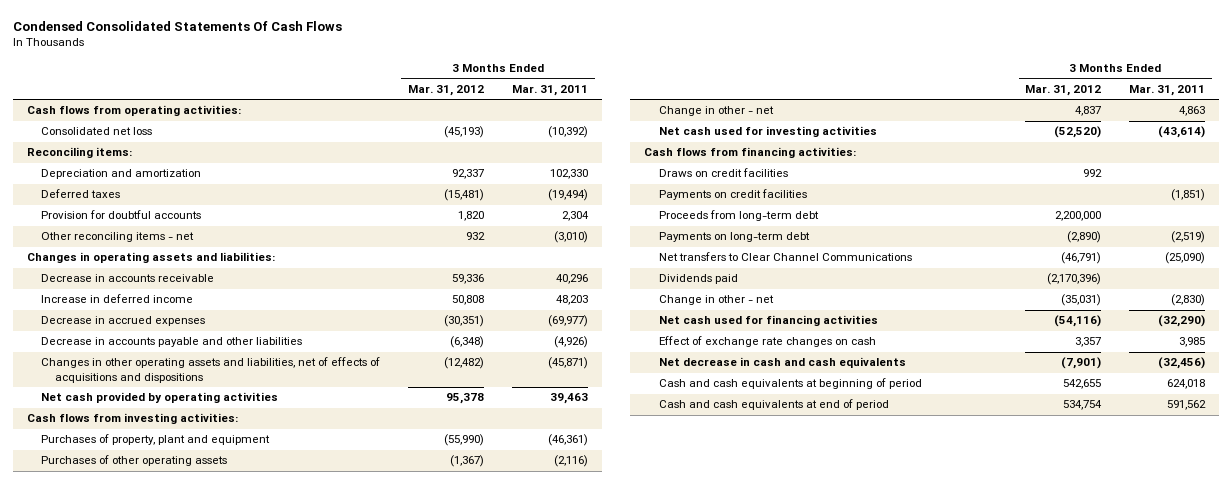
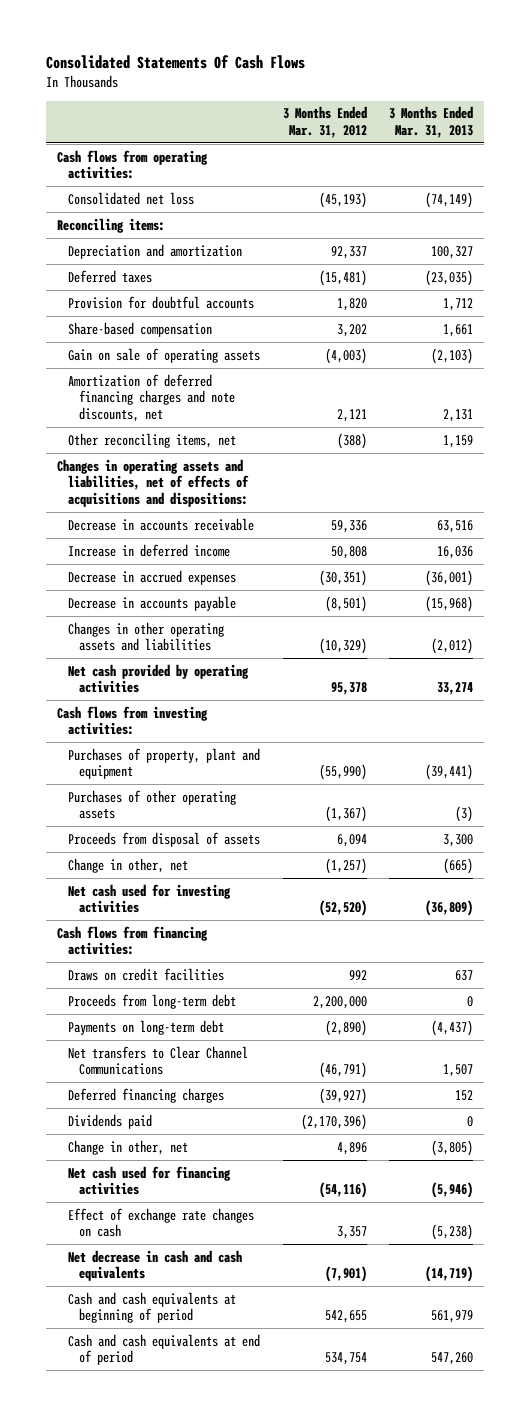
[12,20,342,31] Condensed Consolidated Statements Of Cash Flows -> [46,54,306,69] Consolidated Statements Of Cash Flows
[511,84,588,96] Mar. 31, 2011 -> none
none -> [389,106,474,139] 3 Months Ended Mar. 31, 2013
none -> [68,321,213,337] Share-based compensation
none -> [68,347,261,363] Gain on sale of operating assets
none -> [68,373,235,423] Amortization of deferred financing charges and note discounts, net
[41,232,195,243] Other reconciling items - net -> [68,432,237,448] Other reconciling items, net
[465,232,485,241] 932 -> [336,432,367,449] (388)
[26,252,275,264] Changes in operating assets and liabilities: -> [57,458,250,508] Changes in operating assets and liabilities, net of effects of acquisitions and dispositions:
[41,337,303,348] Decrease in accounts payable and other liabilities -> [68,595,237,611] Decrease in accounts payable
[449,336,484,349] (6,348) -> [324,595,367,612] (8,501)
[41,357,381,383] Changes in other operating assets and liabilities, net of effects of acquisitions and dispositions -> [68,621,225,652] Changes in other operating assets and liabilities
[443,357,484,370] (12,482) -> [318,638,367,655] (10,329)
none -> [68,831,261,847] Proceeds from disposal of assets
[658,106,774,117] Change in other - net -> [68,857,189,873] Change in other, net
[1075,106,1102,117] 4,837 -> [324,857,367,874] (1,257)
[658,189,807,201] Payments on credit facilities -> none
none -> [68,1087,225,1103] Deferred financing charges
[658,295,774,306] Change in other - net -> [68,1139,189,1155] Change in other, net
[1061,294,1102,307] (35,031) -> [336,1141,367,1155] 4,896

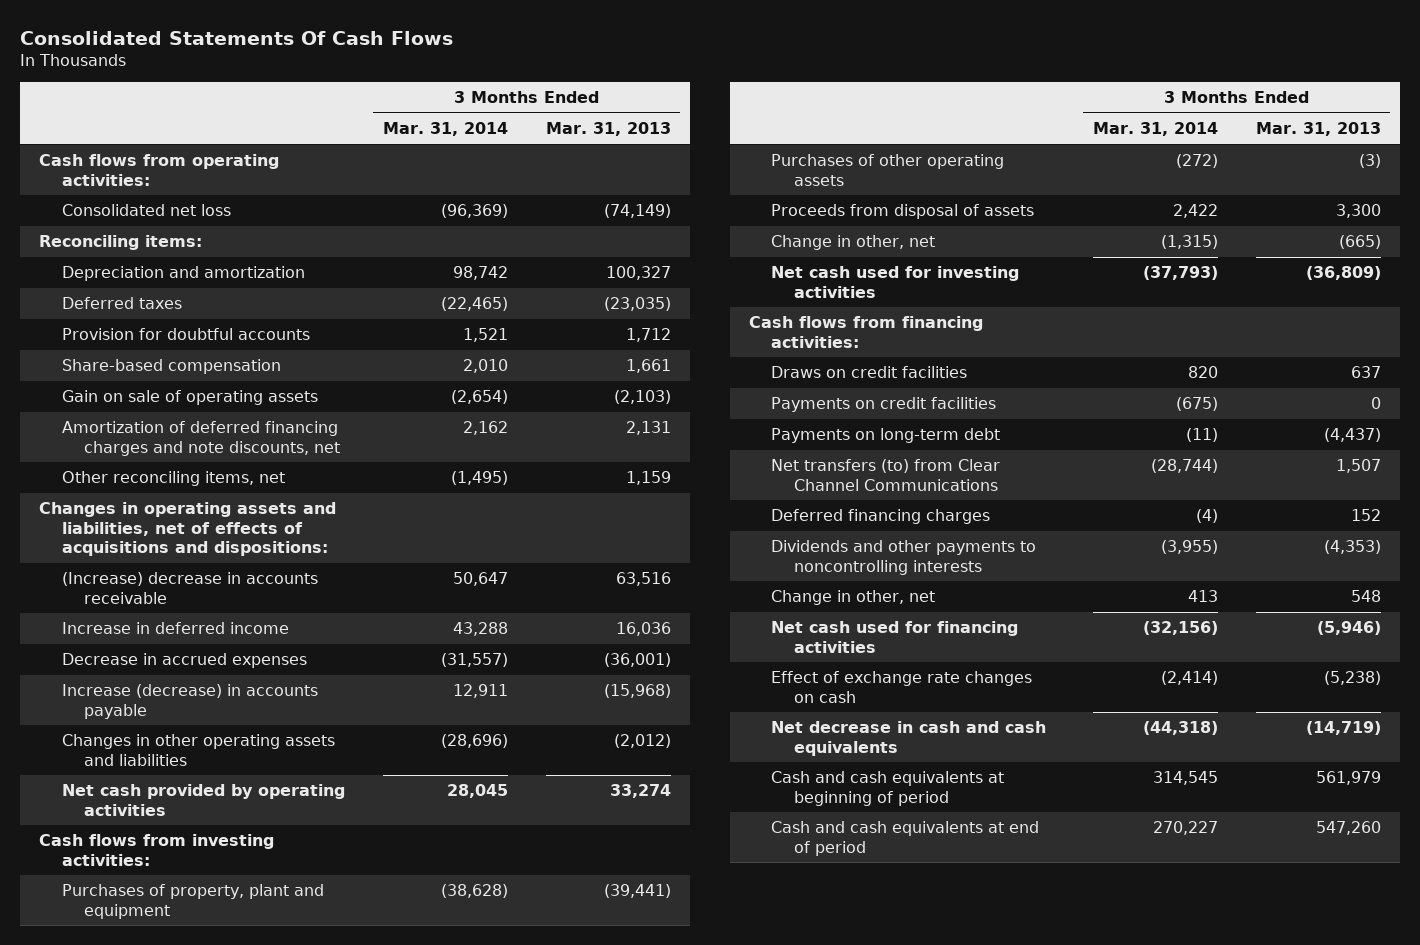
[282,106,367,139] 3 Months Ended Mar. 31, 2012 -> none
none -> [382,122,508,137] Mar. 31, 2014
[68,517,255,531] Decrease in accounts receivable -> [61,572,318,604] (Increase) decrease in accounts receivable
[68,595,237,611] Decrease in accounts payable -> [61,684,318,719] Increase (decrease) in accounts payable
[68,993,237,1009] Proceeds from long-term debt -> none
none -> [771,397,997,413] Payments on credit facilities
[68,1045,249,1076] Net transfers to Clear Channel Communications -> [771,459,1001,491] Net transfers (to) from Clear Channel Communications
[68,1113,153,1129] Dividends paid -> none
none -> [771,540,1037,575] Dividends and other payments to noncontrolling interests
[431,1139,474,1156] (3,805) -> [1350,590,1381,603] 548

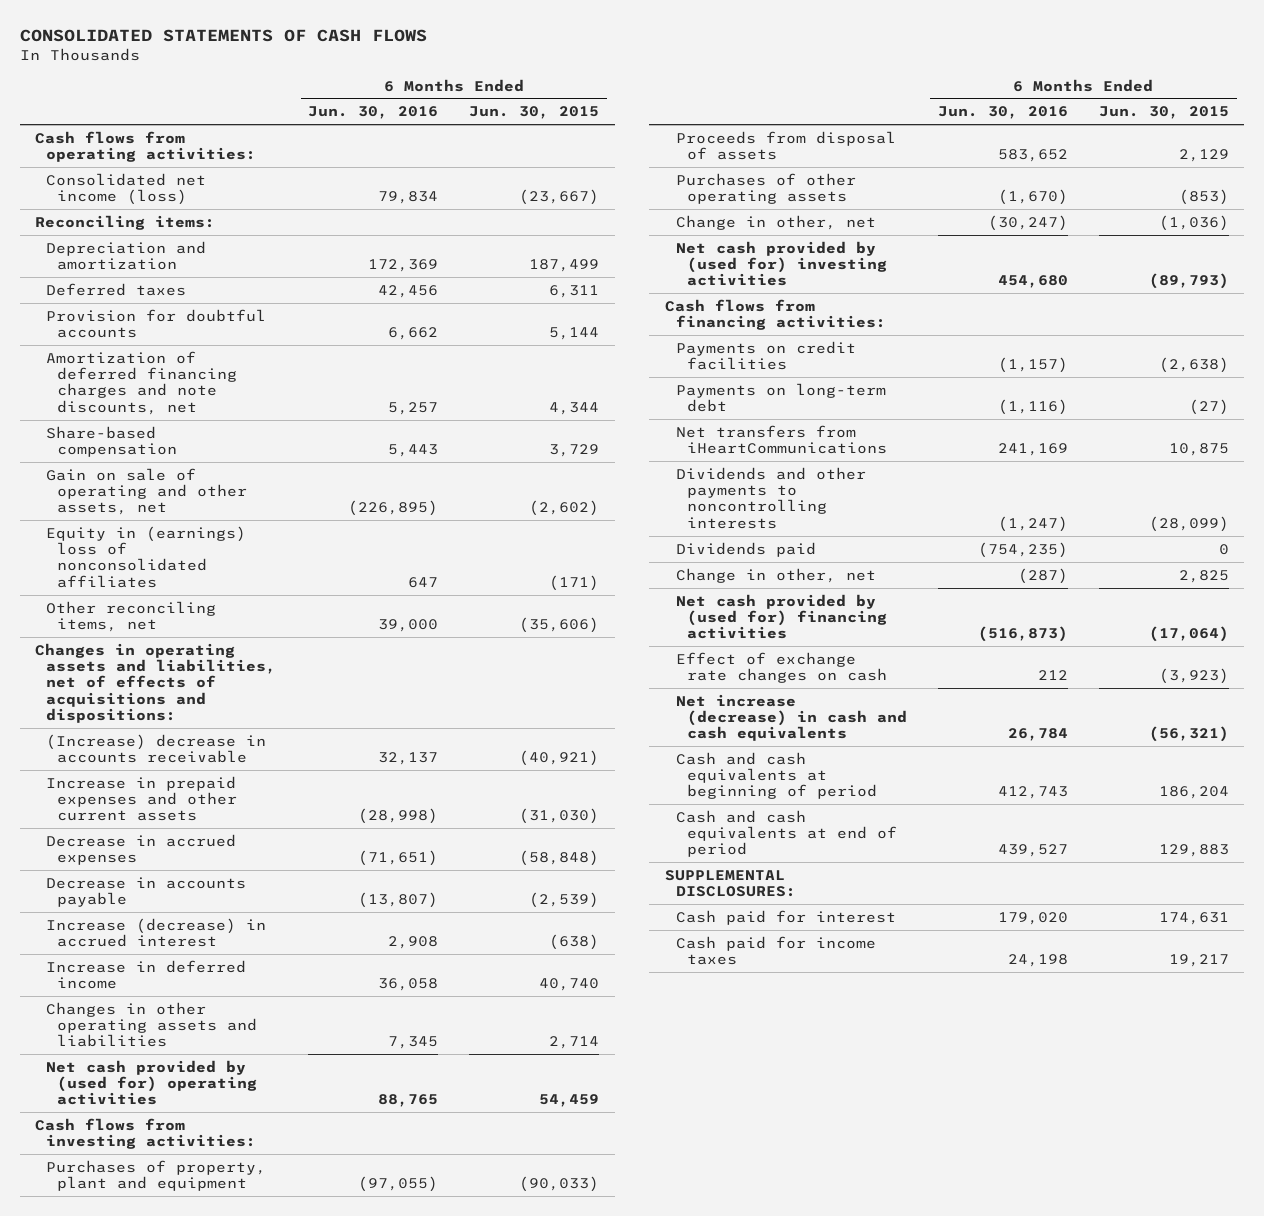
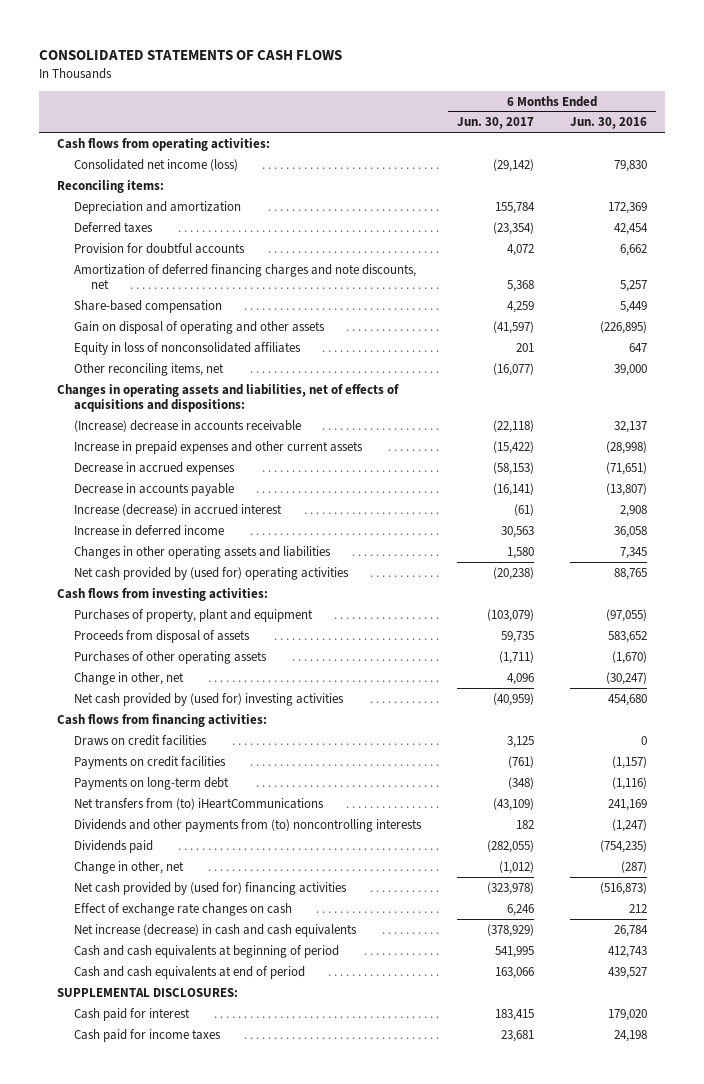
[469,106,600,120] Jun. 30, 2015 -> none
none -> [456,117,534,130] Jun. 30, 2017
[378,191,439,205] 79,834 -> [613,159,647,172] 79,830
[378,284,439,298] 42,456 -> [613,222,648,235] 42,454
[388,444,439,458] 5,443 -> [619,300,647,313] 5,449
[46,467,248,516] Gain on sale of operating and other assets, net -> [73,320,325,334] Gain on disposal of operating and other assets
[46,525,247,588] Equity in (earnings) loss of nonconsolidated affiliates -> [73,341,301,355] Equity in loss of nonconsolidated affiliates
none -> [73,734,207,746] Draws on credit facilities
[675,424,888,455] Net transfers from iHeartCommunications -> [73,797,324,810] Net transfers from (to) iHeartCommunications
[675,466,866,529] Dividends and other payments to noncontrolling interests -> [73,818,422,832] Dividends and other payments from (to) noncontrolling interests

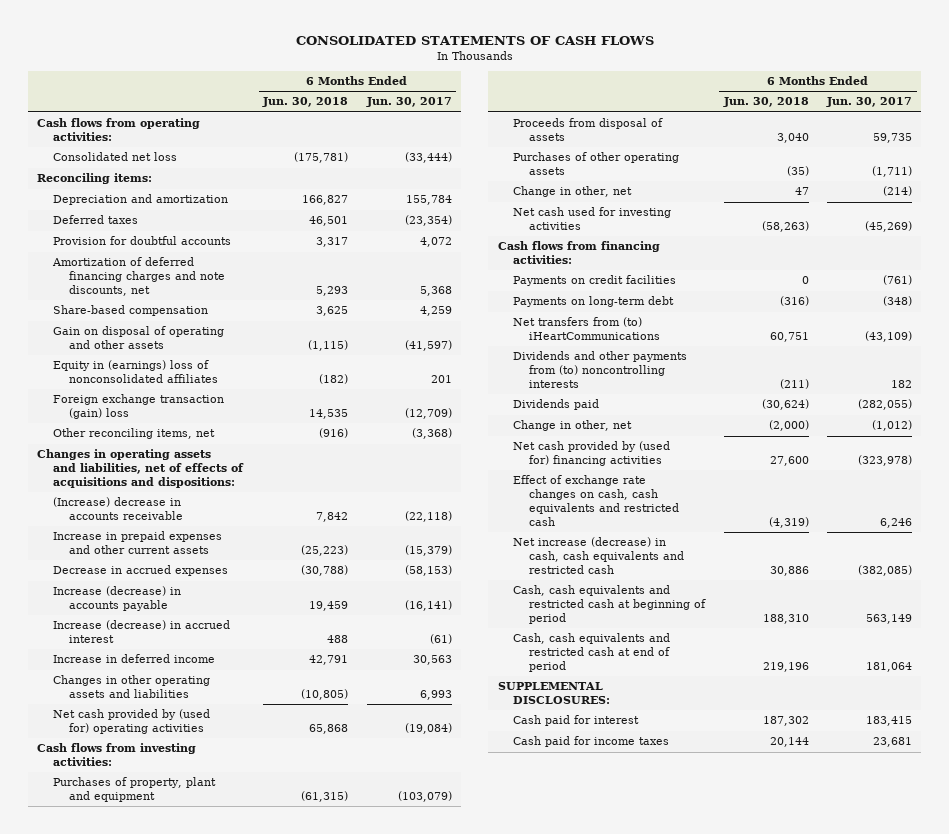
[569,117,647,130] Jun. 30, 2016 -> none
none -> [262,97,349,108] Jun. 30, 2018
[73,158,238,171] Consolidated net income (loss) -> [52,152,177,162] Consolidated net loss
[492,158,534,172] (29,142) -> [404,152,452,164] (33,444)
[73,341,301,355] Equity in loss of nonconsolidated affiliates -> [52,360,218,384] Equity in (earnings) loss of nonconsolidated affiliates
none -> [52,394,224,420] Foreign exchange transaction (gain) loss
[492,362,534,376] (16,077) -> [411,428,452,440] (3,368)
[492,440,534,454] (15,422) -> [404,545,452,557] (15,379)
[73,482,234,496] Decrease in accounts payable -> [52,586,181,612] Increase (decrease) in accounts payable
[506,546,534,559] 1,580 -> [419,690,452,701] 6,993
[492,566,534,580] (20,238) -> [404,723,452,735] (19,084)
[506,672,534,685] 4,096 -> [883,186,913,197] (214)
[73,692,344,706] Net cash provided by (used for) investing activities -> [513,207,672,231] Net cash used for investing activities
[492,692,534,706] (40,959) -> [865,221,913,233] (45,269)
[73,734,207,746] Draws on credit facilities -> none
[73,902,292,916] Effect of exchange rate changes on cash -> [513,475,680,526] Effect of exchange rate changes on cash, cash equivalents and restricted cash
[73,923,357,937] Net increase (decrease) in cash and cash equivalents -> [513,537,685,574] Net increase (decrease) in cash, cash equivalents and restricted cash
[486,923,534,937] (378,929) -> [858,564,913,576] (382,085)
[73,944,339,958] Cash and cash equivalents at beginning of period -> [513,585,707,624] Cash, cash equivalents and restricted cash at beginning of period
[494,945,534,958] 541,995 -> [866,613,913,624] 563,149
[73,965,305,979] Cash and cash equivalents at end of period -> [513,633,671,672] Cash, cash equivalents and restricted cash at end of period
[494,966,534,979] 163,066 -> [866,661,913,672] 181,064

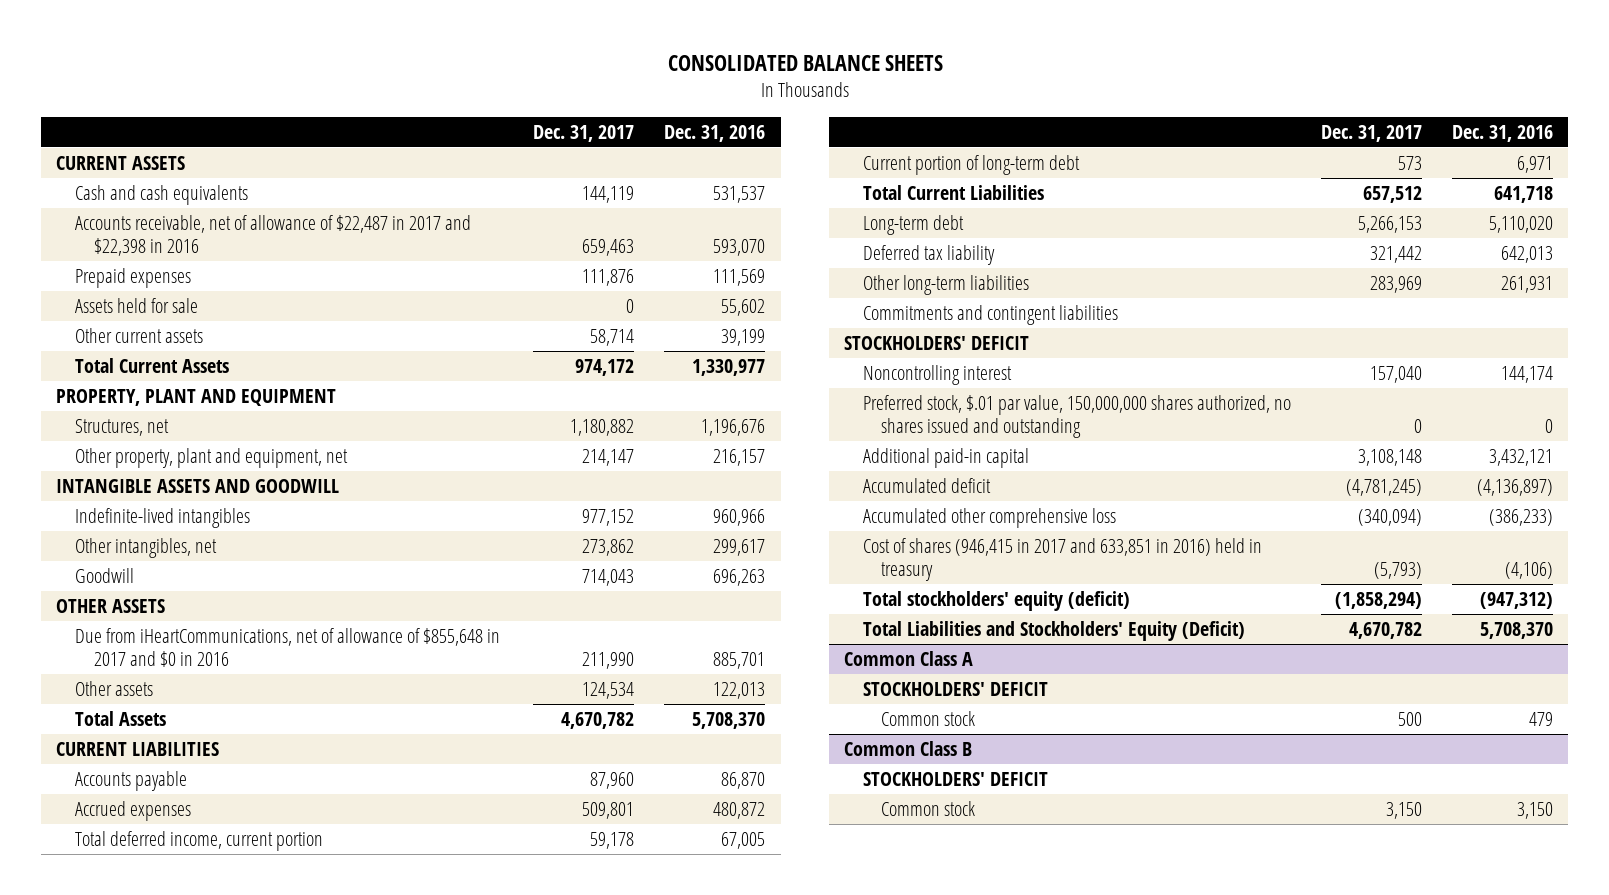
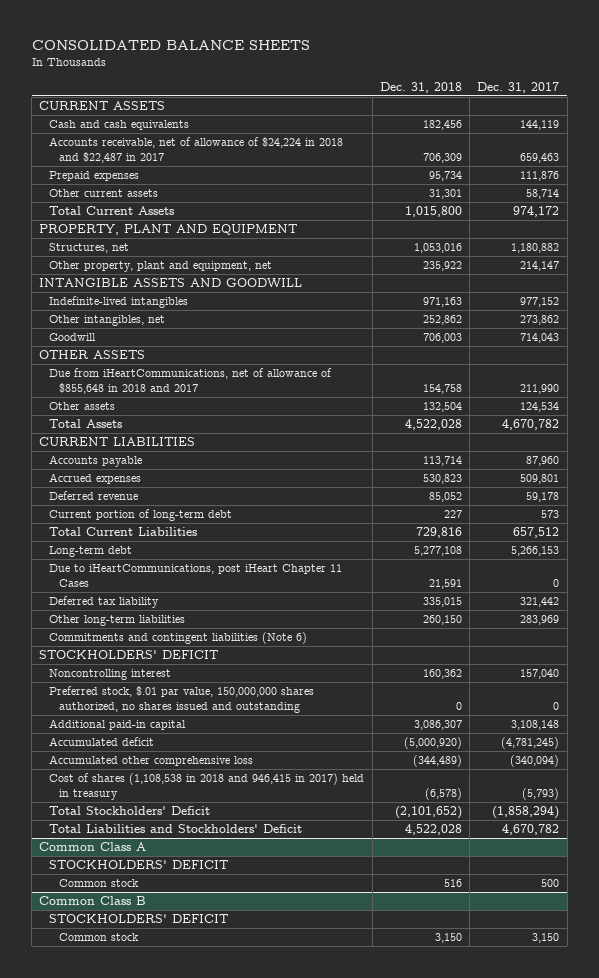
[664,124,766,142] Dec. 31, 2016 -> none
none -> [379,81,462,93] Dec. 31, 2018
[74,214,471,257] Accounts receivable, net of allowance of $22,487 in 2017 and $22,398 in 2016 -> [49,137,344,163] Accounts receivable, net of allowance of $24,224 in 2018 and $22,487 in 2017
[74,297,198,313] Assets held for sale -> none
[74,627,500,668] Due from iHeartCommunications, net of allowance of $855,648 in 2017 and $0 in 2016 -> [49,368,333,394] Due from iHeartCommunications, net of allowance of $855,648 in 2018 and 2017
[74,830,323,851] Total deferred income, current portion -> [49,491,139,501] Deferred revenue
none -> [49,564,343,587] Due to iHeartCommunications, post iHeart Chapter 11 Cases
[862,304,1118,325] Commitments and contingent liabilities -> [49,632,308,645] Commitments and contingent liabilities (Note 6)
[862,537,1262,582] Cost of shares (946,415 in 2017 and 633,851 in 2016) held in treasury -> [49,773,365,800] Cost of shares (1,108,538 in 2018 and 946,415 in 2017) held in treasury
[862,590,1130,611] Total stockholders' equity (deficit) -> [49,806,211,816] Total Stockholders' Deficit
[862,620,1245,641] Total Liabilities and Stockholders' Equity (Deficit) -> [49,824,303,834] Total Liabilities and Stockholders' Deficit

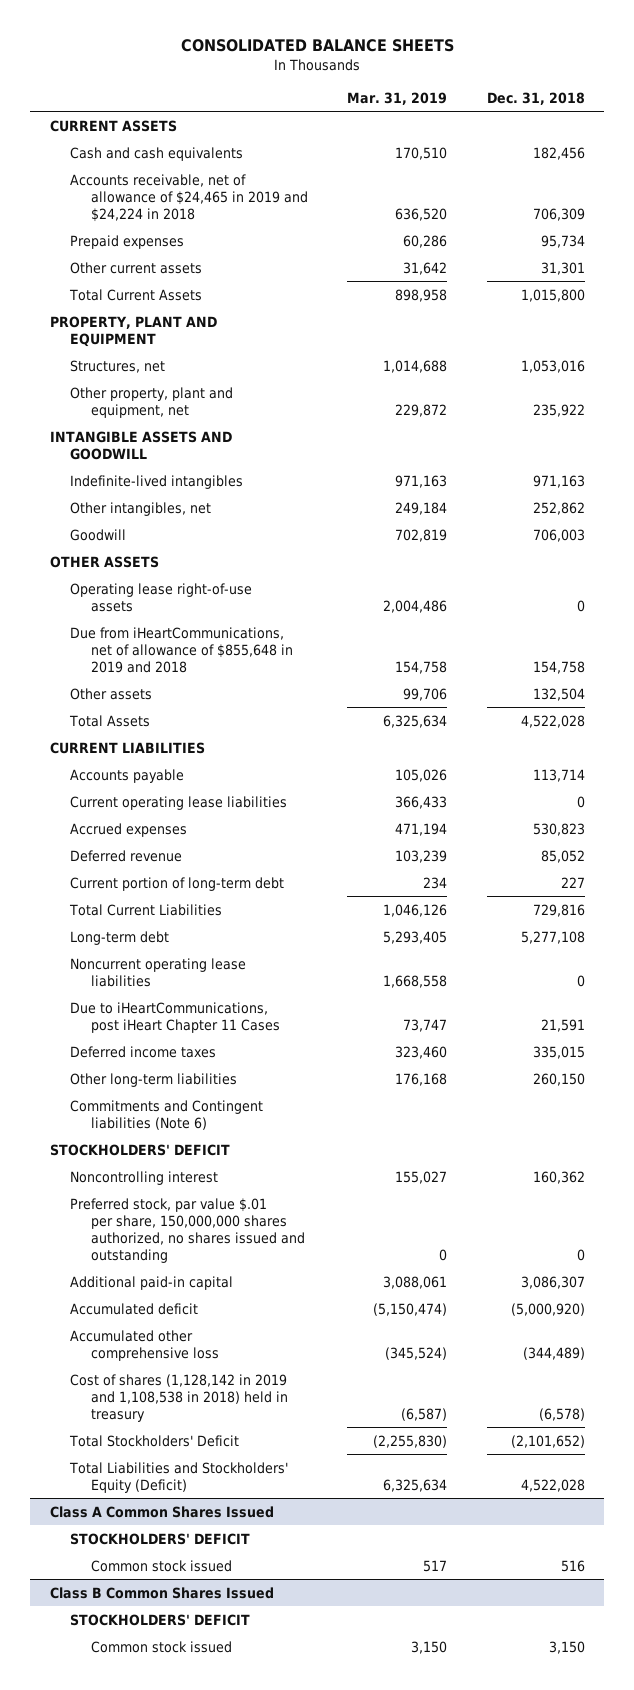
[477,81,560,93] Dec. 31, 2017 -> none
none -> [347,91,448,105] Mar. 31, 2019
[49,137,344,163] Accounts receivable, net of allowance of $24,224 in 2018 and $22,487 in 2017 -> [70,173,309,222] Accounts receivable, net of allowance of $24,465 in 2019 and $24,224 in 2018
none -> [70,582,253,612] Operating lease right-of-use assets
[49,368,333,394] Due from iHeartCommunications, net of allowance of $855,648 in 2018 and 2017 -> [70,626,294,673] Due from iHeartCommunications, net of allowance of $855,648 in 2019 and 2018
none -> [70,795,288,810] Current operating lease liabilities
none -> [70,957,247,987] Noncurrent operating lease liabilities
[49,596,160,609] Deferred tax liability -> [70,1045,217,1058] Deferred income taxes
[49,632,308,645] Commitments and contingent liabilities (Note 6) -> [70,1099,264,1130] Commitments and Contingent liabilities (Note 6)
[49,686,315,713] Preferred stock, $.01 par value, 150,000,000 shares authorized, no shares issued and outstanding -> [70,1197,306,1263] Preferred stock, par value $.01 per share, 150,000,000 shares authorized, no shares issued and outstanding
[49,773,365,800] Cost of shares (1,108,538 in 2018 and 946,415 in 2017) held in treasury -> [70,1373,289,1422] Cost of shares (1,128,142 in 2019 and 1,108,538 in 2018) held in treasury
[49,824,303,834] Total Liabilities and Stockholders' Deficit -> [69,1461,289,1493] Total Liabilities and Stockholders' Equity (Deficit)
[39,842,147,852] Common Class A -> [49,1505,274,1518] Class A Common Shares Issued
[59,879,140,888] Common stock -> [91,1559,233,1572] Common stock issued
[39,896,147,906] Common Class B -> [49,1586,274,1599] Class B Common Shares Issued
[59,933,140,942] Common stock -> [91,1640,233,1653] Common stock issued

